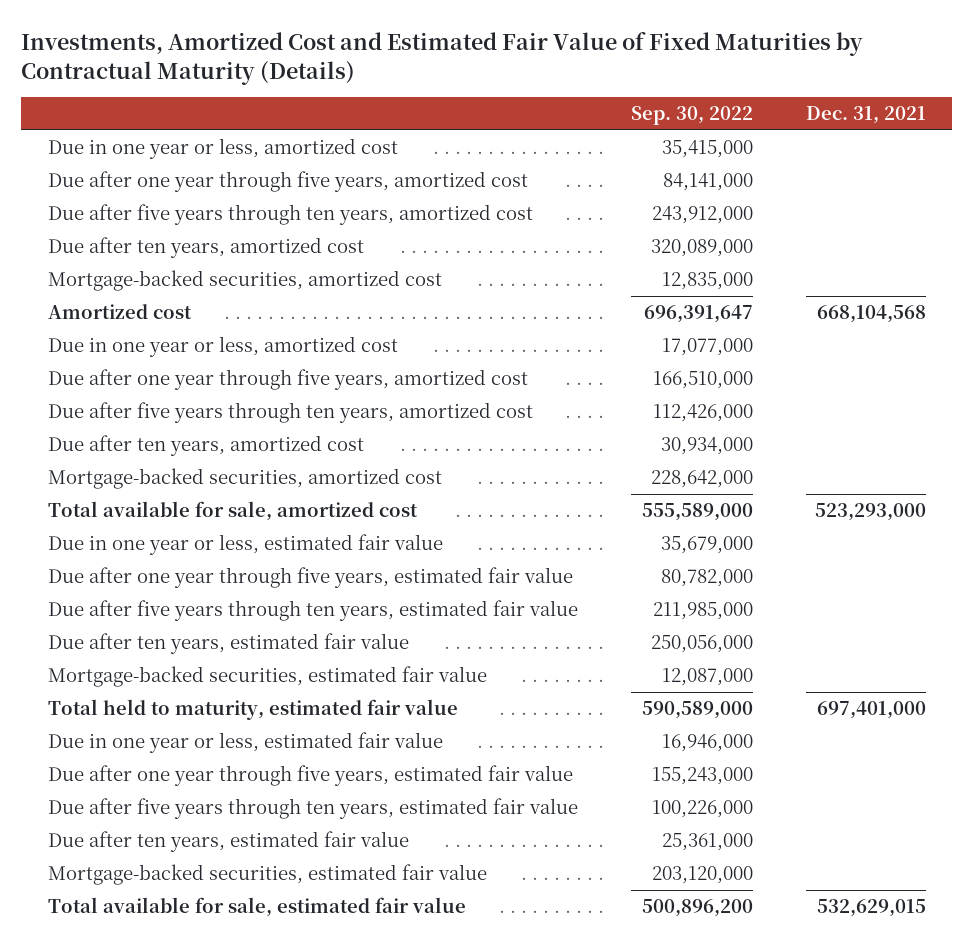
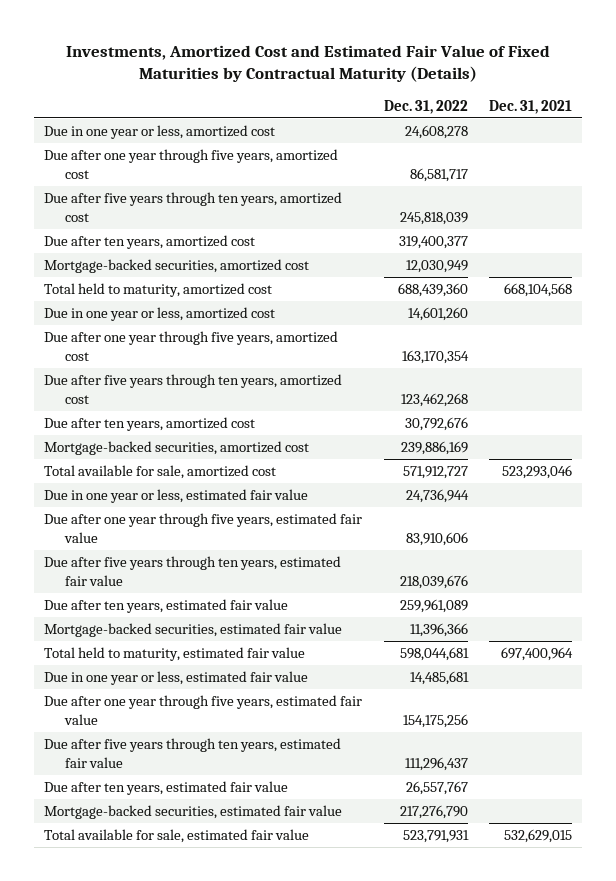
[630,106,753,126] Sep. 30, 2022 -> none
none -> [383,100,468,115] Dec. 31, 2022
[47,304,192,320] Amortized cost -> [44,282,273,297] Total held to maturity, amortized cost
[814,503,926,522] 523,293,000 -> [501,464,572,479] 523,293,046
[816,701,926,720] 697,401,000 -> [500,646,573,661] 697,400,964

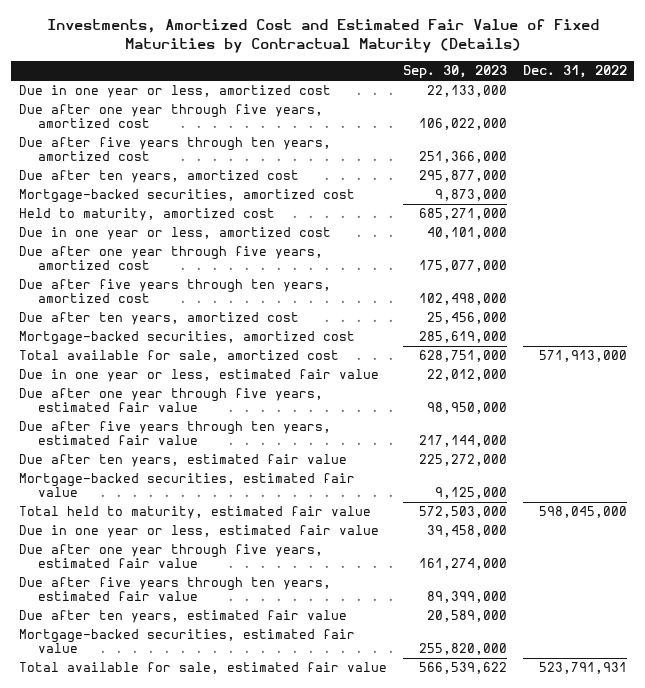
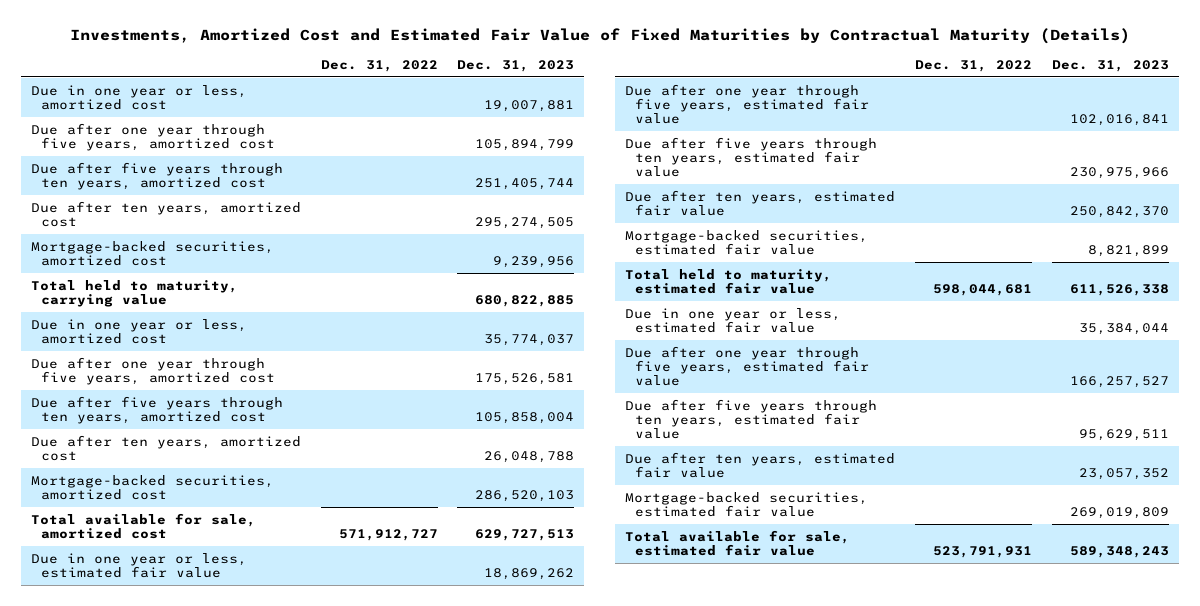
[402,65,507,80] Sep. 30, 2023 -> none
none -> [457,60,575,73] Dec. 31, 2023
[18,208,275,222] Held to maturity, amortized cost -> [30,279,238,307] Total held to maturity, carrying value
[538,350,627,363] 571,913,000 -> [338,528,438,541] 571,912,727
[538,506,627,519] 598,045,000 -> [933,283,1033,296] 598,044,681

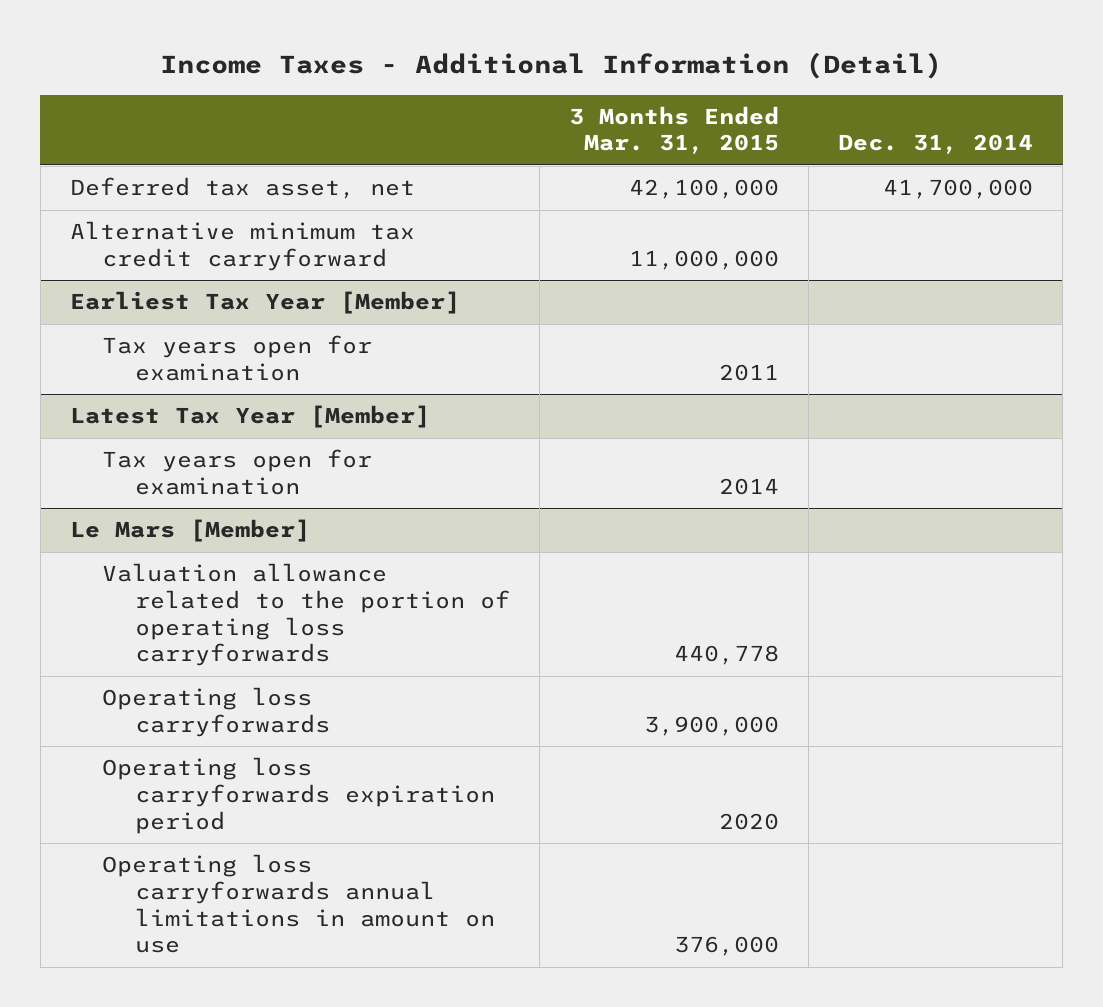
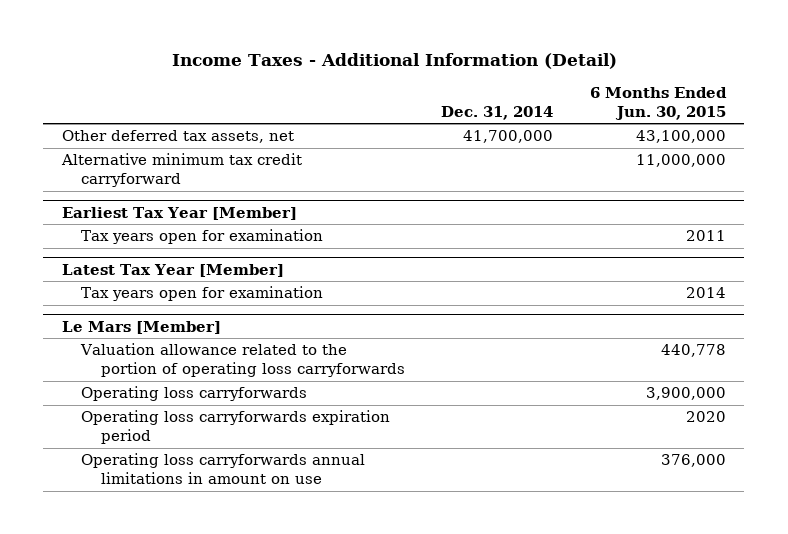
[568,105,779,155] 3 Months Ended Mar. 31, 2015 -> none
none -> [590,86,728,120] 6 Months Ended Jun. 30, 2015
[69,177,415,200] Deferred tax asset, net -> [61,130,294,144] Other deferred tax assets, net

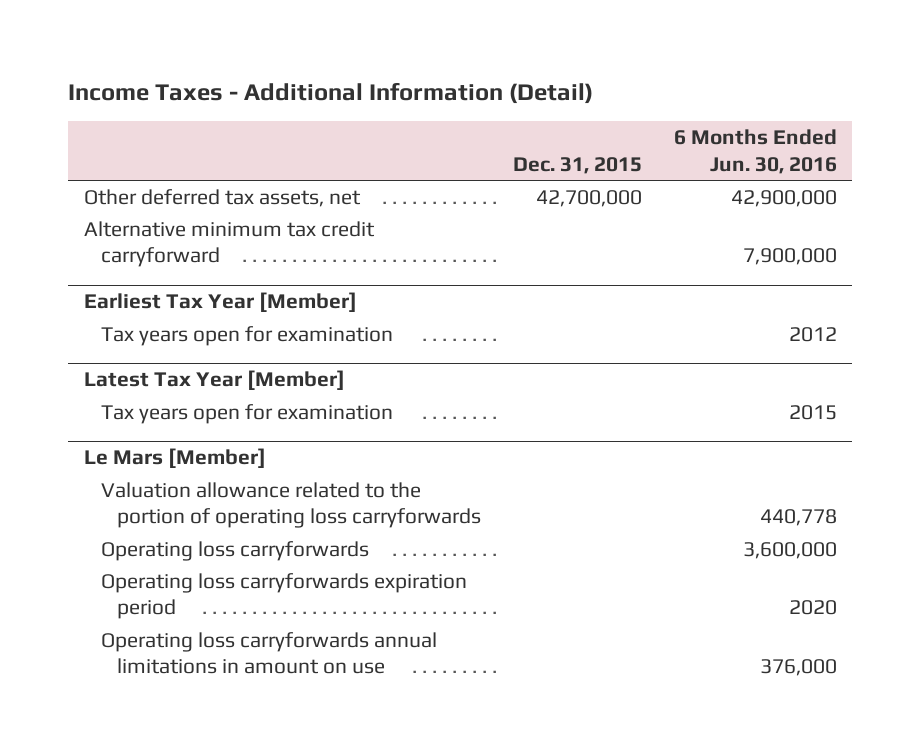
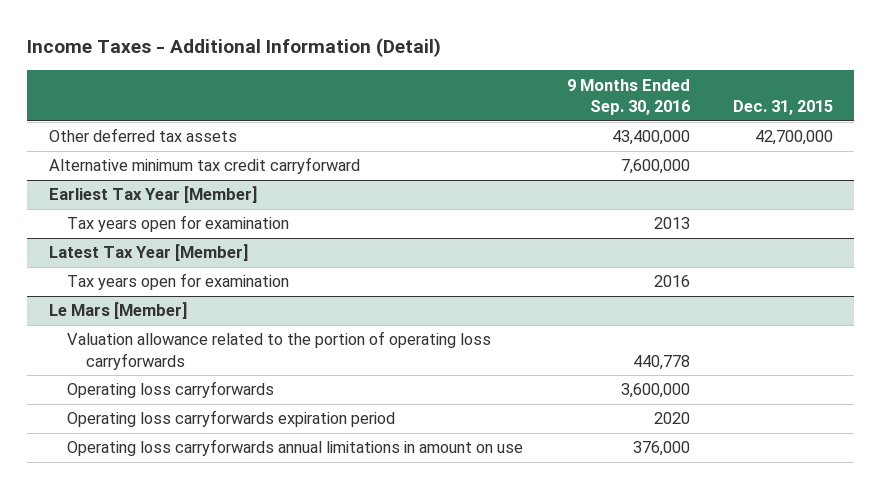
[673,129,837,174] 6 Months Ended Jun. 30, 2016 -> none
none -> [566,78,690,116] 9 Months Ended Sep. 30, 2016
[84,188,362,207] Other deferred tax assets, net -> [49,128,238,143] Other deferred tax assets

